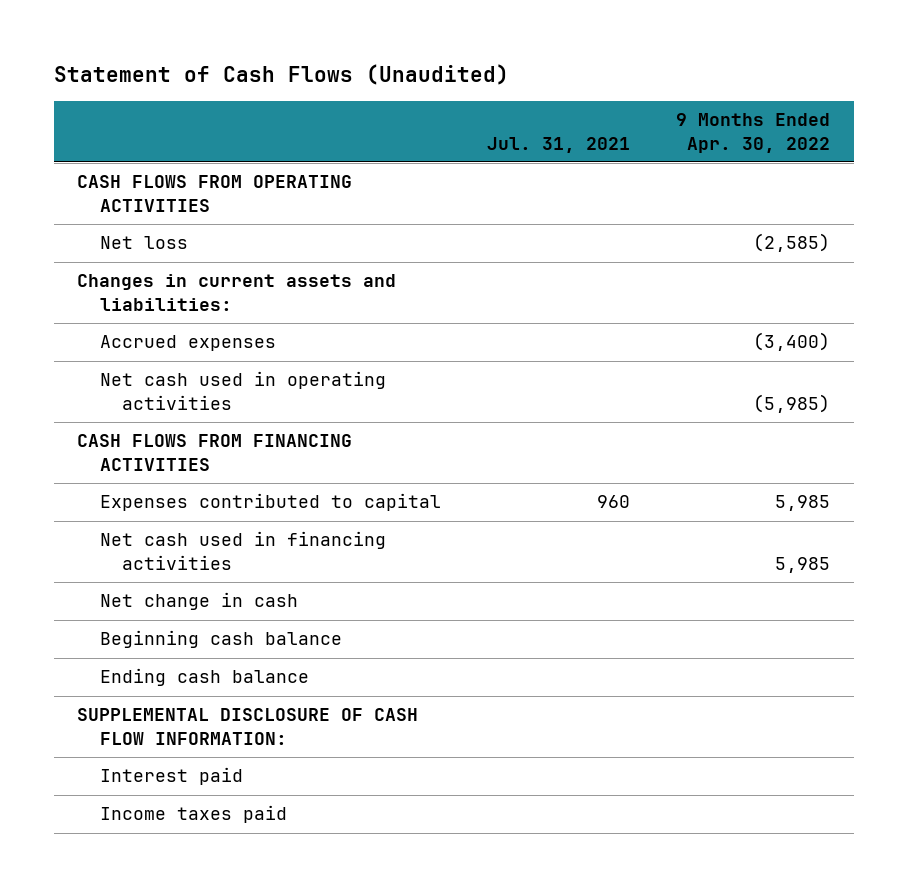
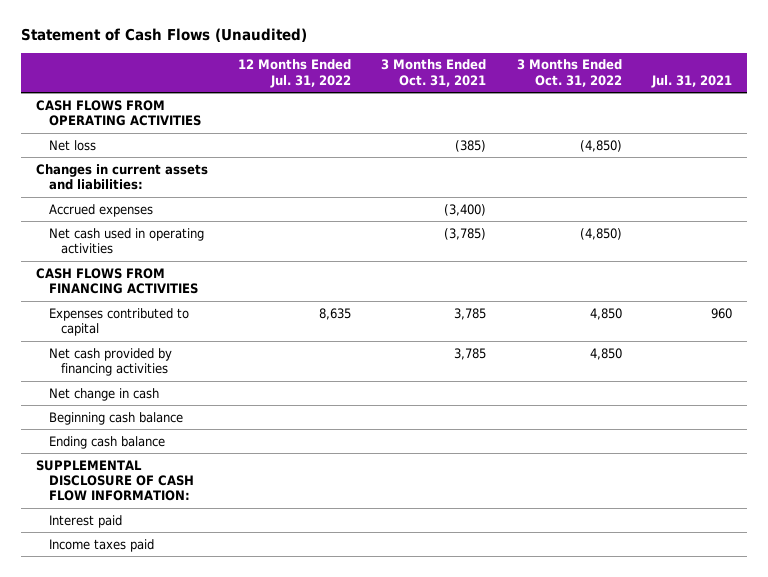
[676,113,831,153] 9 Months Ended Apr. 30, 2022 -> none
none -> [238,59,352,88] 12 Months Ended Jul. 31, 2022
none -> [381,59,487,87] 3 Months Ended Oct. 31, 2021
none -> [516,59,622,87] 3 Months Ended Oct. 31, 2022
[99,531,386,571] Net cash used in financing activities -> [48,347,172,376] Net cash provided by financing activities

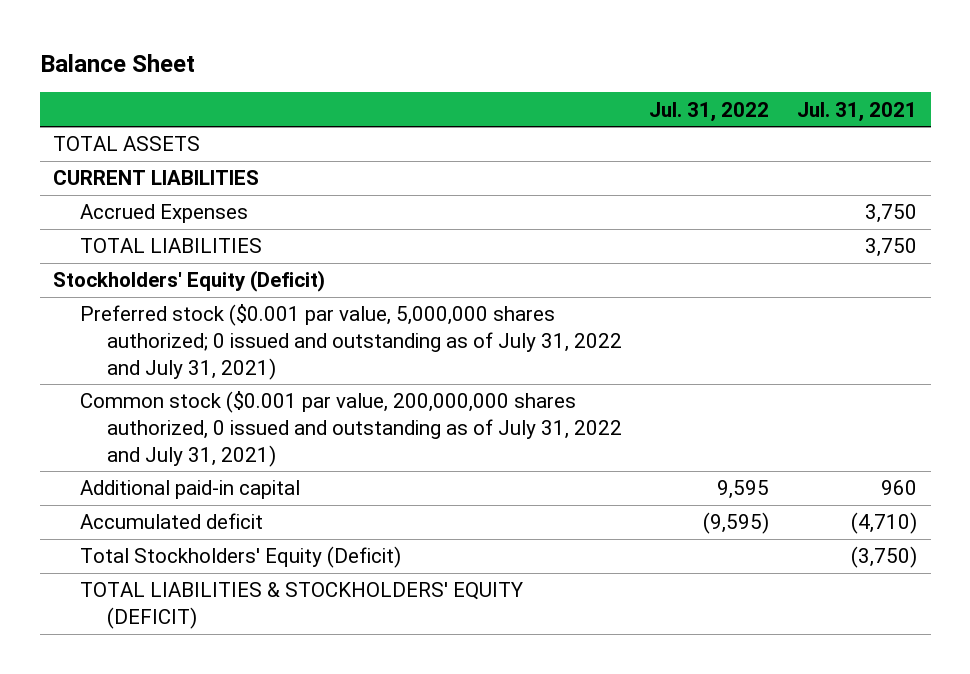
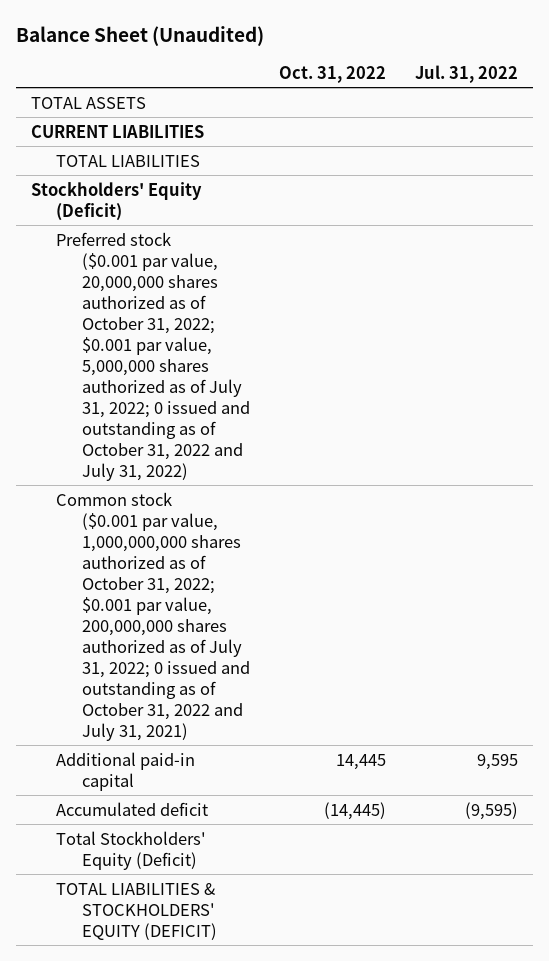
[39,53,195,72] Balance Sheet -> [15,25,264,46] Balance Sheet (Unaudited)
[796,101,917,122] Jul. 31, 2021 -> none
none -> [279,65,387,83] Oct. 31, 2022
[80,204,249,224] Accrued Expenses -> none
[80,304,622,380] Preferred stock ($0.001 par value, 5,000,000 shares authorized; 0 issued and outstanding as of July 31, 2022 and July 31, 2021) -> [56,231,250,481] Preferred stock ($0.001 par value, 20,000,000 shares authorized as of October 31, 2022; $0.001 par value, 5,000,000 shares authorized as of July 31, 2022; 0 issued and outstanding as of October 31, 2022 and July 31, 2022)
[80,391,622,467] Common stock ($0.001 par value, 200,000,000 shares authorized, 0 issued and outstanding as of July 31, 2022 and July 31, 2021) -> [56,491,250,741] Common stock ($0.001 par value, 1,000,000,000 shares authorized as of October 31, 2022; $0.001 par value, 200,000,000 shares authorized as of July 31, 2022; 0 issued and outstanding as of October 31, 2022 and July 31, 2021)

